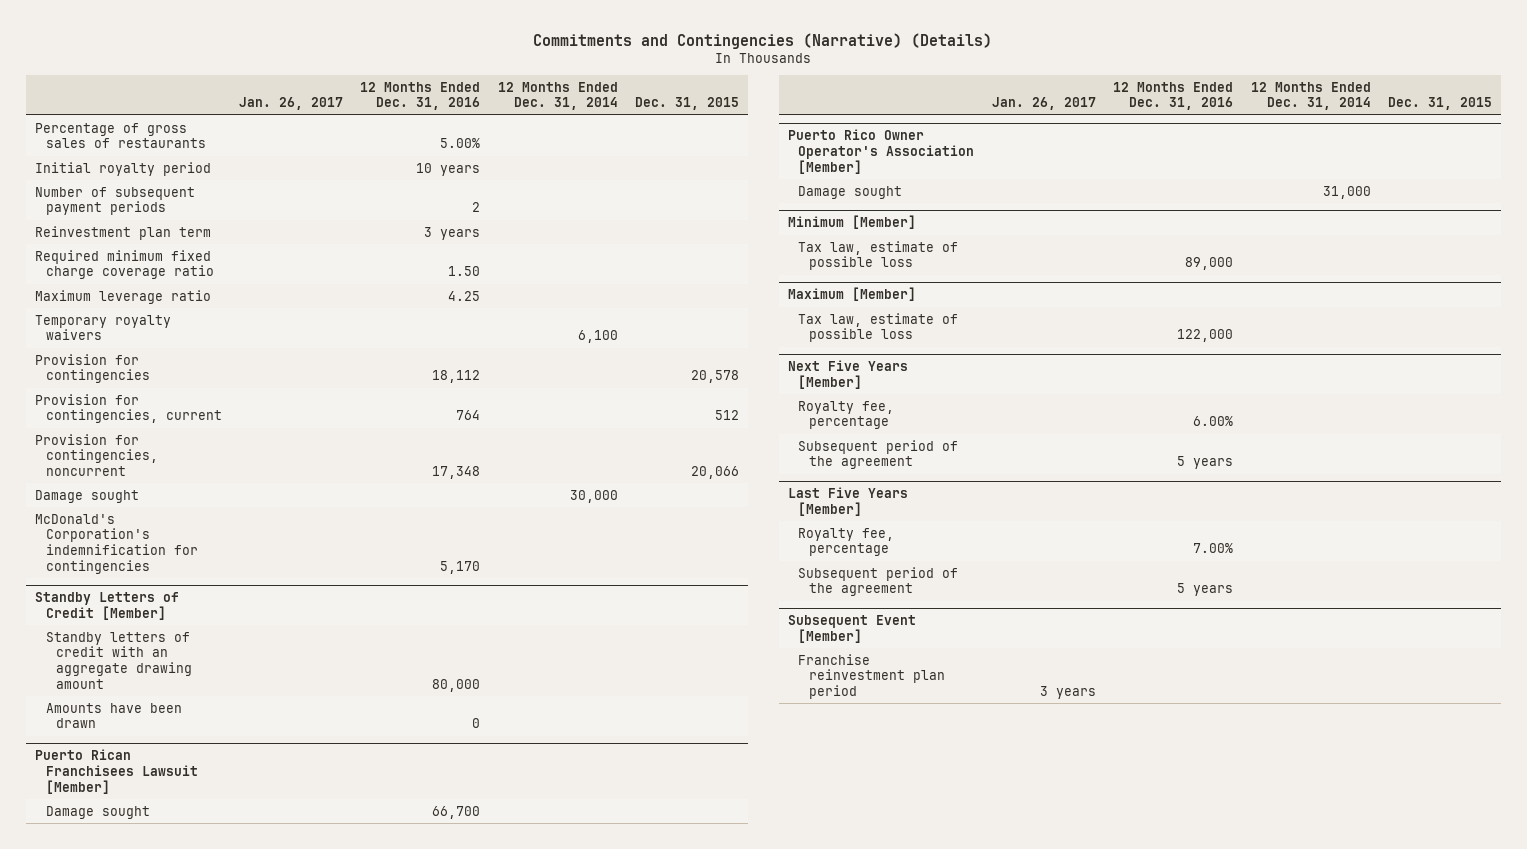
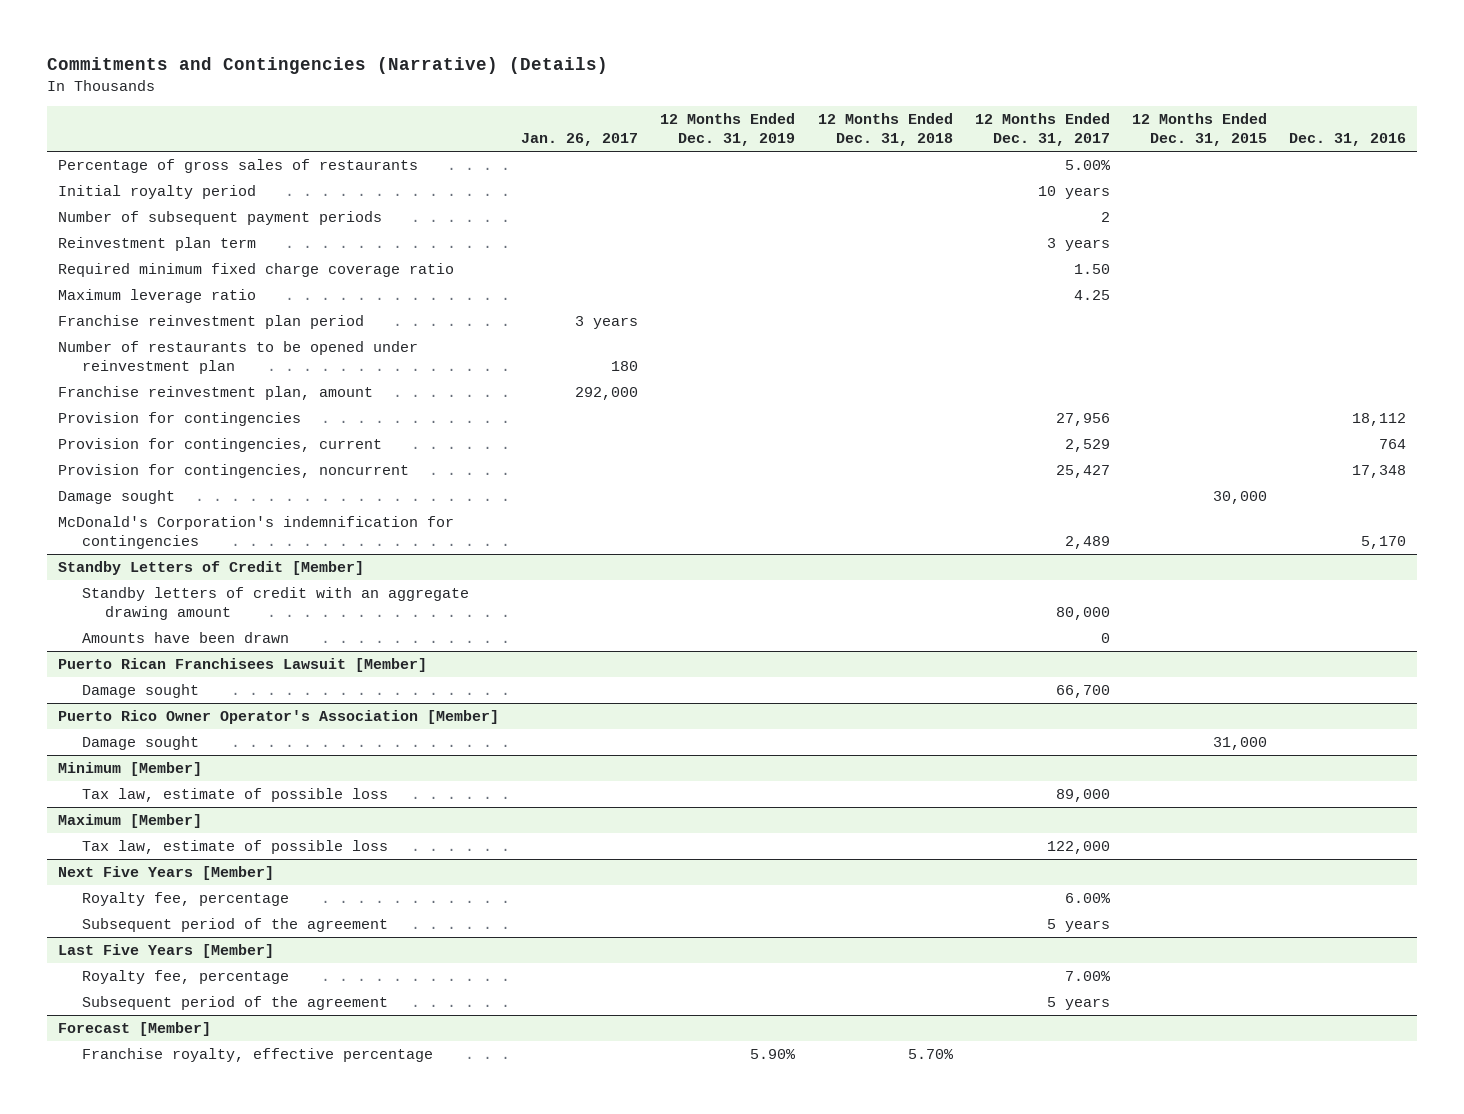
[360,81,481,111] 12 Months Ended Dec. 31, 2016 -> none
[497,81,618,111] 12 Months Ended Dec. 31, 2014 -> none
[635,97,740,111] Dec. 31, 2015 -> none
none -> [660,113,796,146] 12 Months Ended Dec. 31, 2019
none -> [817,113,953,146] 12 Months Ended Dec. 31, 2018
none -> [974,113,1110,146] 12 Months Ended Dec. 31, 2017
none -> [1131,113,1267,146] 12 Months Ended Dec. 31, 2015
none -> [1288,132,1406,146] Dec. 31, 2016
[34,314,171,341] Temporary royalty waivers -> none
none -> [58,315,365,330] Franchise reinvestment plan period
none -> [58,341,419,374] Number of restaurants to be opened under reinvestment plan
none -> [58,386,374,401] Franchise reinvestment plan, amount
[787,615,916,644] Subsequent Event [Member] -> none
[798,653,946,699] Franchise reinvestment plan period -> none
none -> [58,1022,212,1037] Forecast [Member]
none -> [81,1048,433,1063] Franchise royalty, effective percentage

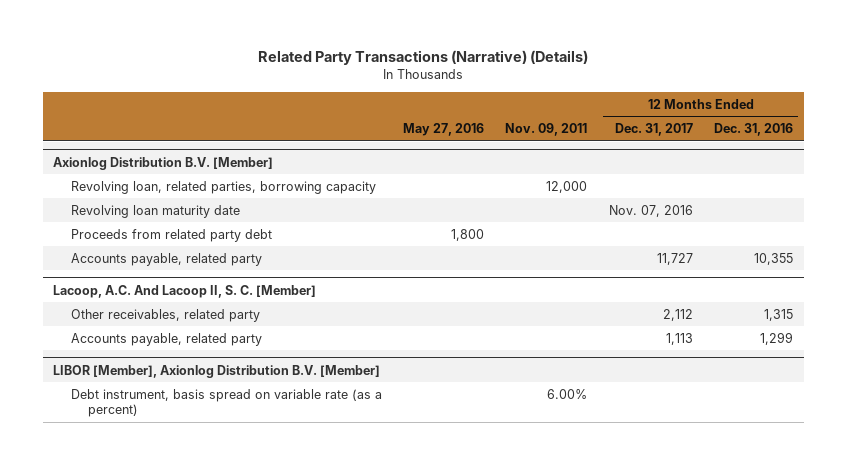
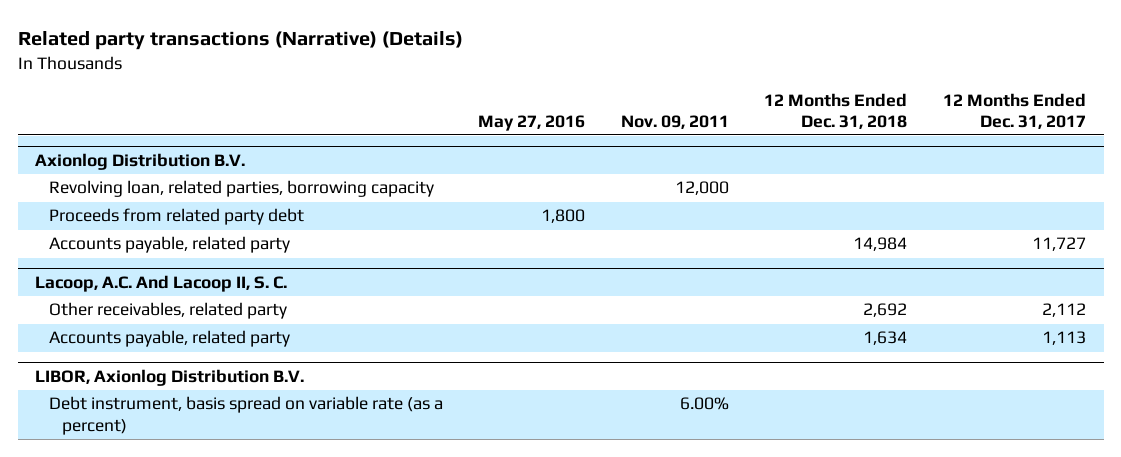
[258,50,589,66] Related Party Transactions (Narrative) (Details) -> [17,30,463,50] Related party transactions (Narrative) (Details)
[713,123,793,137] Dec. 31, 2016 -> none
none -> [764,92,908,129] 12 Months Ended Dec. 31, 2018
[53,156,274,170] Axionlog Distribution B.V. [Member] -> [35,153,246,171] Axionlog Distribution B.V.
[70,204,240,218] Revolving loan maturity date -> none
[53,284,317,298] Lacoop, A.C. And Lacoop II, S. C. [Member] -> [35,275,288,293] Lacoop, A.C. And Lacoop II, S. C.
[53,364,381,378] LIBOR [Member], Axionlog Distribution B.V. [Member] -> [35,369,305,387] LIBOR, Axionlog Distribution B.V.

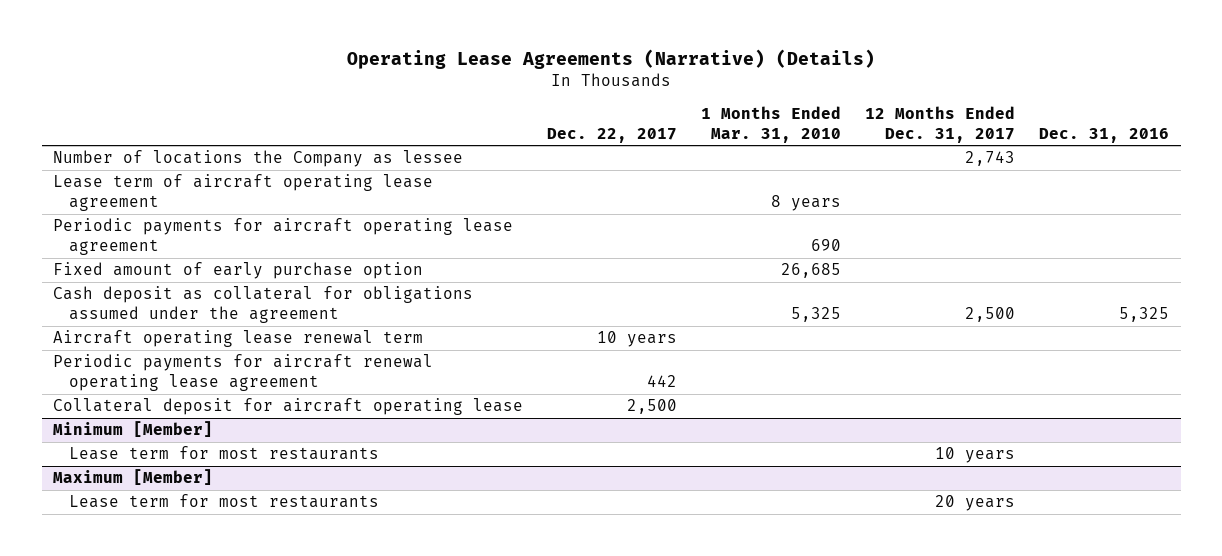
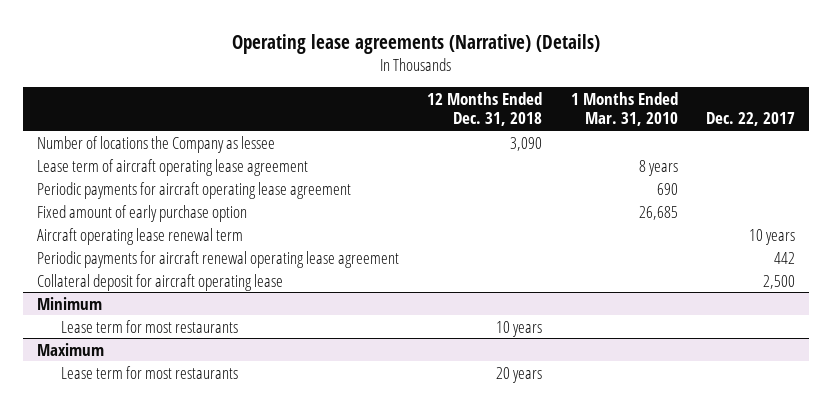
[347,49,876,70] Operating Lease Agreements (Narrative) (Details) -> [232,33,601,54] Operating lease agreements (Narrative) (Details)
[865,105,1016,143] 12 Months Ended Dec. 31, 2017 -> none
[1038,127,1169,143] Dec. 31, 2016 -> none
none -> [427,91,543,127] 12 Months Ended Dec. 31, 2018
[53,286,474,324] Cash deposit as collateral for obligations assumed under the agreement -> none
[53,421,214,438] Minimum [Member] -> [37,296,103,310] Minimum
[53,469,214,486] Maximum [Member] -> [37,342,105,356] Maximum

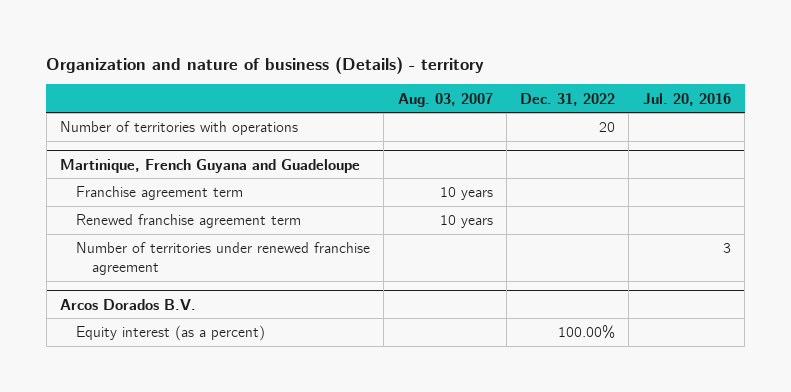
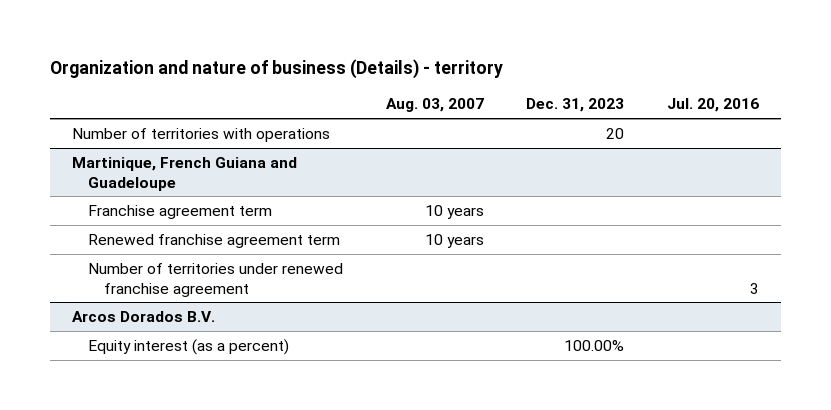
[520,92,616,106] Dec. 31, 2022 -> none
none -> [526,98,625,113] Dec. 31, 2023
[60,158,361,173] Martinique, French Guyana and Guadeloupe -> [71,156,297,191] Martinique, French Guiana and Guadeloupe

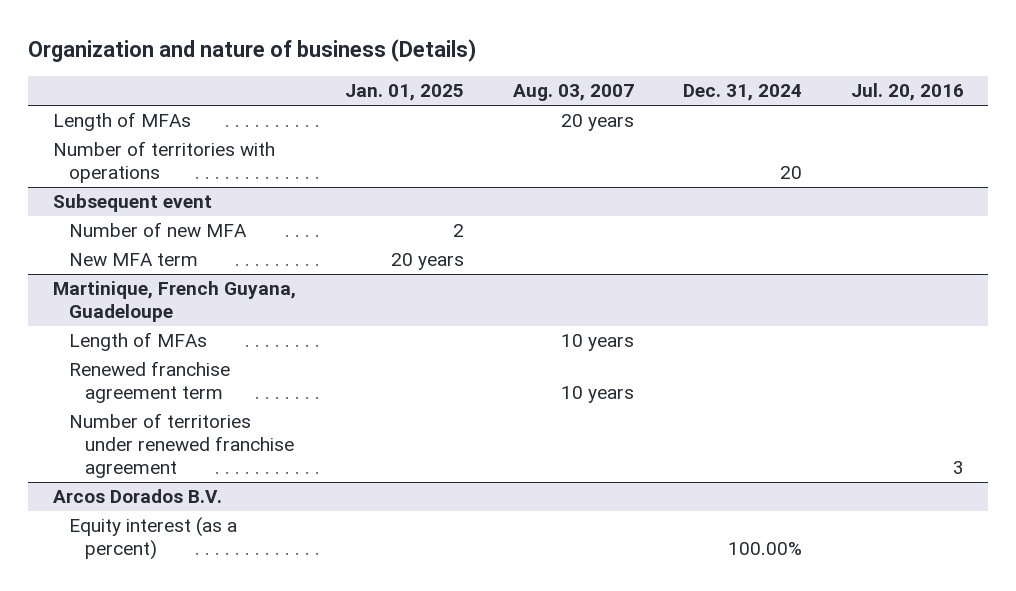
[50,59,504,80] Organization and nature of business (Details) - territory -> [28,39,477,63] Organization and nature of business (Details)
[526,98,625,113] Dec. 31, 2023 -> none
none -> [344,84,464,102] Jan. 01, 2025
none -> [682,84,802,102] Dec. 31, 2024
none -> [52,112,191,132] Length of MFAs
none -> [52,194,212,213] Subsequent event
none -> [68,222,247,238] Number of new MFA
none -> [68,253,198,267] New MFA term
[71,156,297,191] Martinique, French Guiana and Guadeloupe -> [52,281,296,323] Martinique, French Guyana, Guadeloupe
[87,204,272,219] Franchise agreement term -> [68,332,207,352] Length of MFAs

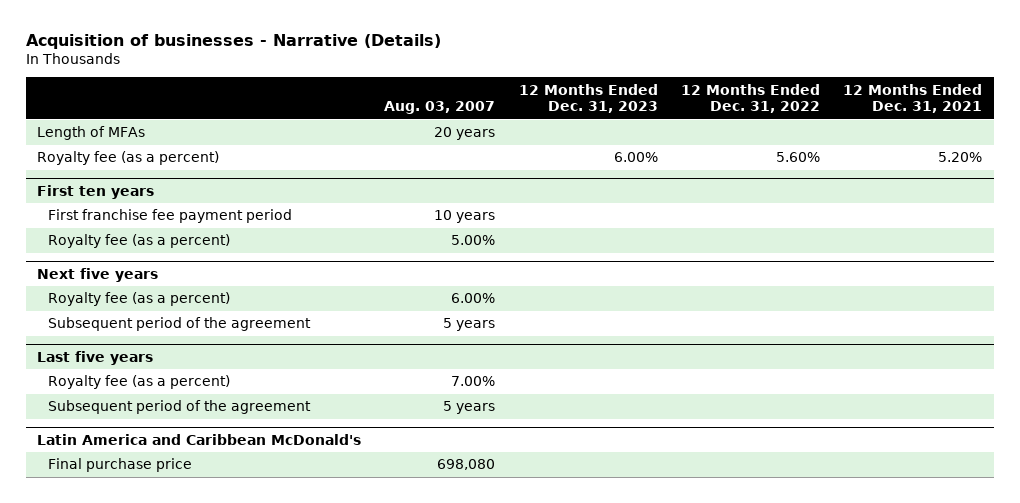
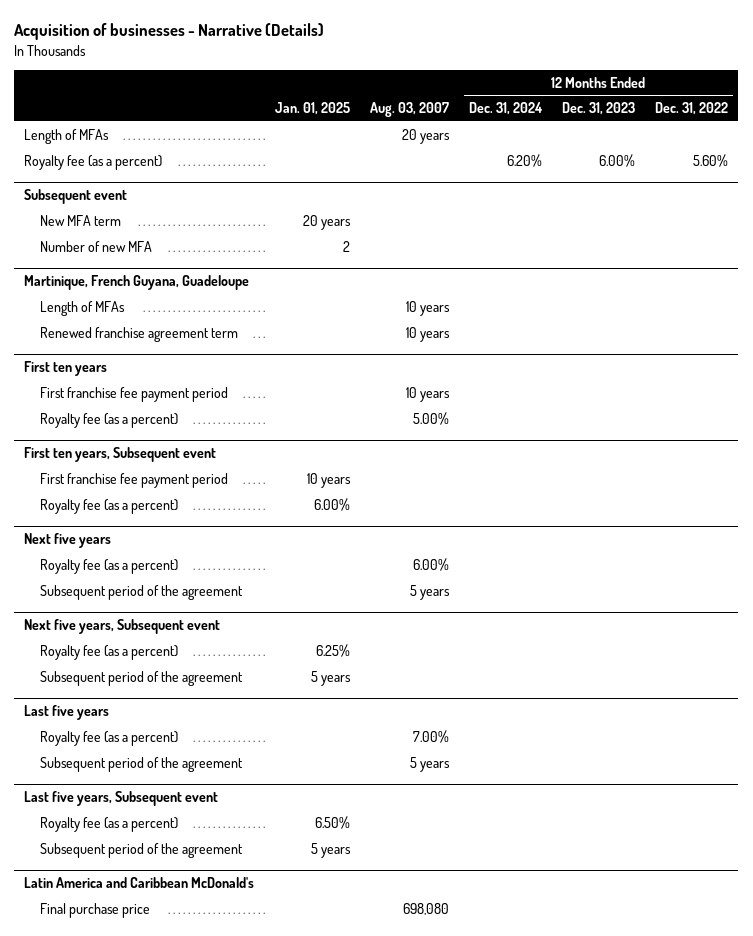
[843,83,983,114] 12 Months Ended Dec. 31, 2021 -> none
none -> [274,102,350,116] Jan. 01, 2025
none -> [468,102,543,116] Dec. 31, 2024
none -> [24,189,128,205] Subsequent event
none -> [39,214,121,226] New MFA term
none -> [39,240,152,252] Number of new MFA
none -> [24,275,250,291] Martinique, French Guyana, Guadeloupe
none -> [39,300,125,316] Length of MFAs
none -> [39,326,238,342] Renewed franchise agreement term
none -> [24,447,217,463] First ten years, Subsequent event
none -> [39,472,228,488] First franchise fee payment period
none -> [39,498,178,514] Royalty fee (as a percent)
none -> [24,619,221,635] Next five years, Subsequent event
none -> [39,644,178,660] Royalty fee (as a percent)
none -> [39,670,243,686] Subsequent period of the agreement
none -> [24,791,219,807] Last five years, Subsequent event
none -> [39,816,178,832] Royalty fee (as a percent)
none -> [39,842,243,858] Subsequent period of the agreement

